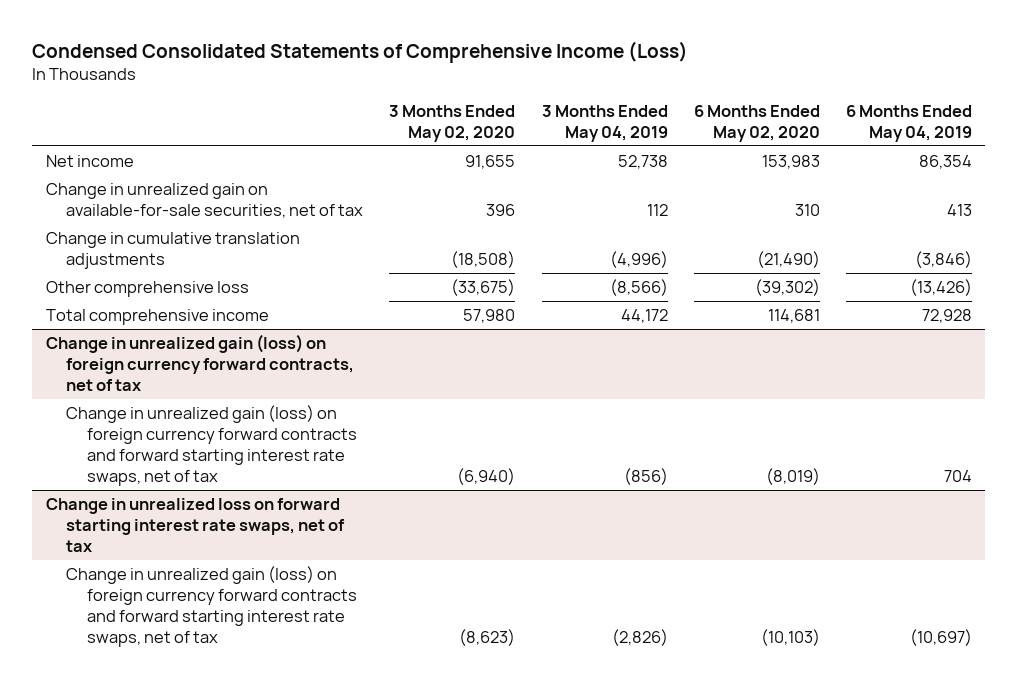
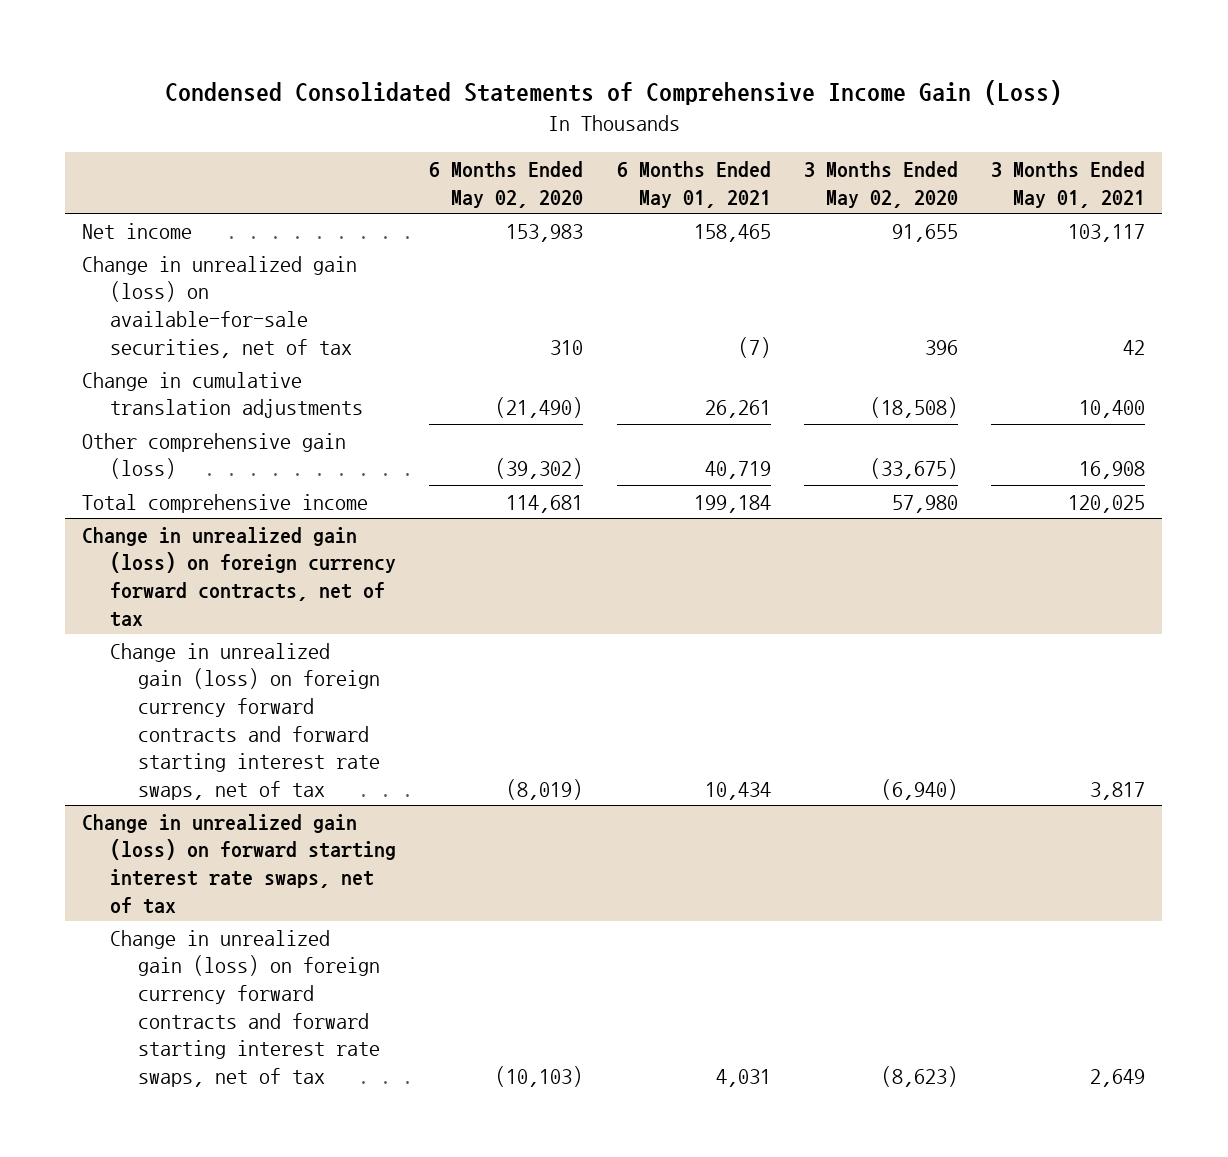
[32,41,689,64] Condensed Consolidated Statements of Comprehensive Income (Loss) -> [164,79,1062,105] Condensed Consolidated Statements of Comprehensive Income Gain (Loss)
[541,104,668,142] 3 Months Ended May 04, 2019 -> none
[846,104,973,142] 6 Months Ended May 04, 2019 -> none
none -> [616,160,771,208] 6 Months Ended May 01, 2021
none -> [991,160,1146,208] 3 Months Ended May 01, 2021
[45,183,364,219] Change in unrealized gain on available-for-sale securities, net of tax -> [82,255,358,358] Change in unrealized gain (loss) on available-for-sale securities, net of tax
[45,281,249,298] Other comprehensive loss -> [82,432,347,480] Other comprehensive gain (loss)
[45,498,346,553] Change in unrealized loss on forward starting interest rate swaps, net of tax -> [82,813,396,914] Change in unrealized gain (loss) on forward starting interest rate swaps, net of tax

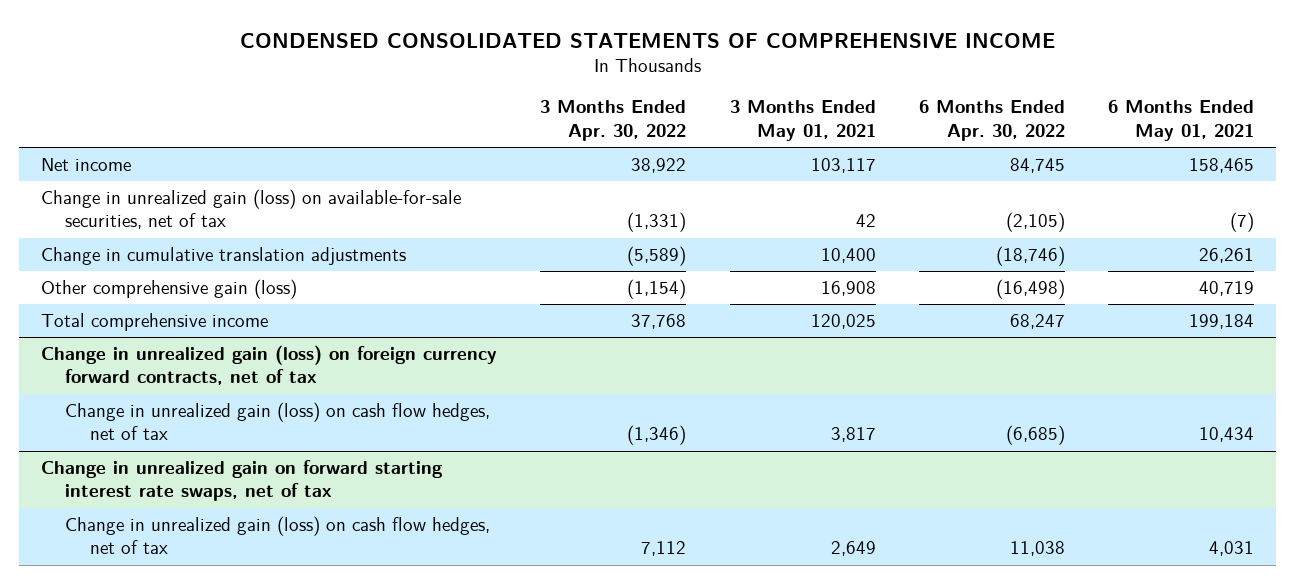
[164,79,1062,105] Condensed Consolidated Statements of Comprehensive Income Gain (Loss) -> [239,32,1055,49] CONDENSED CONSOLIDATED STATEMENTS OF COMPREHENSIVE INCOME
[429,160,584,208] 6 Months Ended May 02, 2020 -> none
[804,160,959,208] 3 Months Ended May 02, 2020 -> none
none -> [540,100,687,141] 3 Months Ended Apr. 30, 2022
none -> [918,100,1065,141] 6 Months Ended Apr. 30, 2022
[109,642,380,800] Change in unrealized gain (loss) on foreign currency forward contracts and forward starting interest rate swaps, net of tax -> [65,401,491,441] Change in unrealized gain (loss) on cash flow hedges, net of tax
[82,813,396,914] Change in unrealized gain (loss) on forward starting interest rate swaps, net of tax -> [40,459,443,502] Change in unrealized gain on forward starting interest rate swaps, net of tax
[109,929,380,1087] Change in unrealized gain (loss) on foreign currency forward contracts and forward starting interest rate swaps, net of tax -> [65,515,491,555] Change in unrealized gain (loss) on cash flow hedges, net of tax

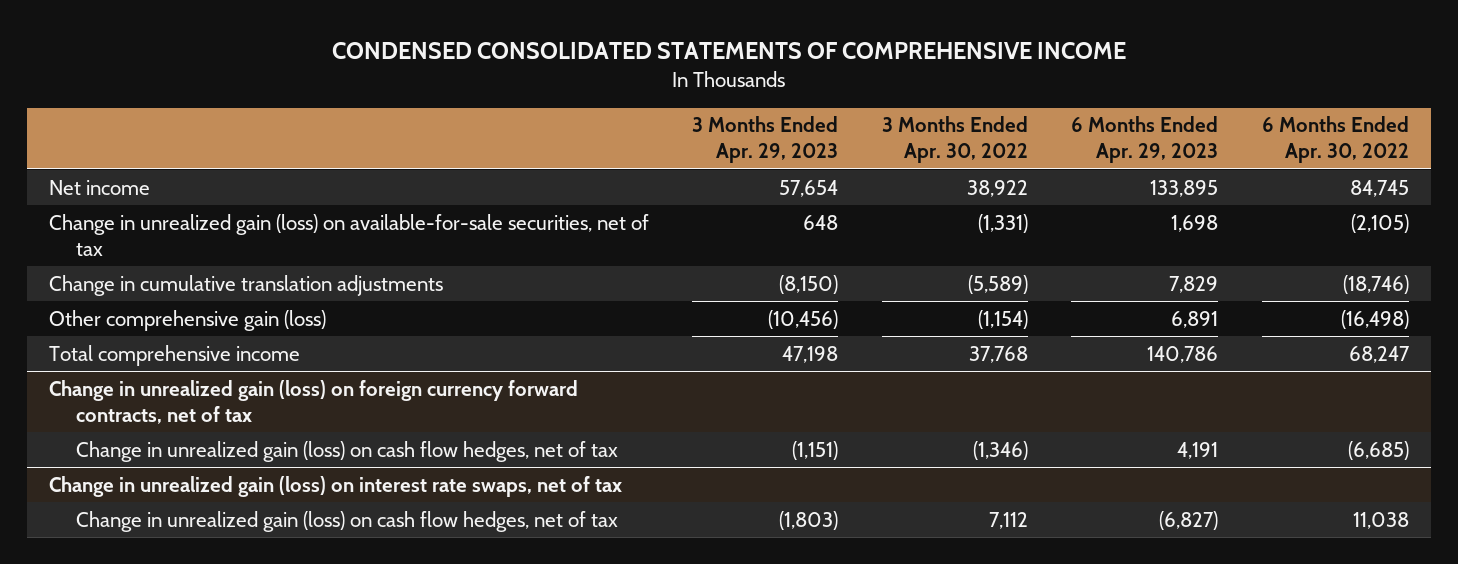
[729,100,876,141] 3 Months Ended May 01, 2021 -> none
[1108,100,1255,141] 6 Months Ended May 01, 2021 -> none
none -> [692,116,839,164] 3 Months Ended Apr. 29, 2023
none -> [1071,116,1219,164] 6 Months Ended Apr. 29, 2023
[40,459,443,502] Change in unrealized gain on forward starting interest rate swaps, net of tax -> [49,475,623,497] Change in unrealized gain (loss) on interest rate swaps, net of tax

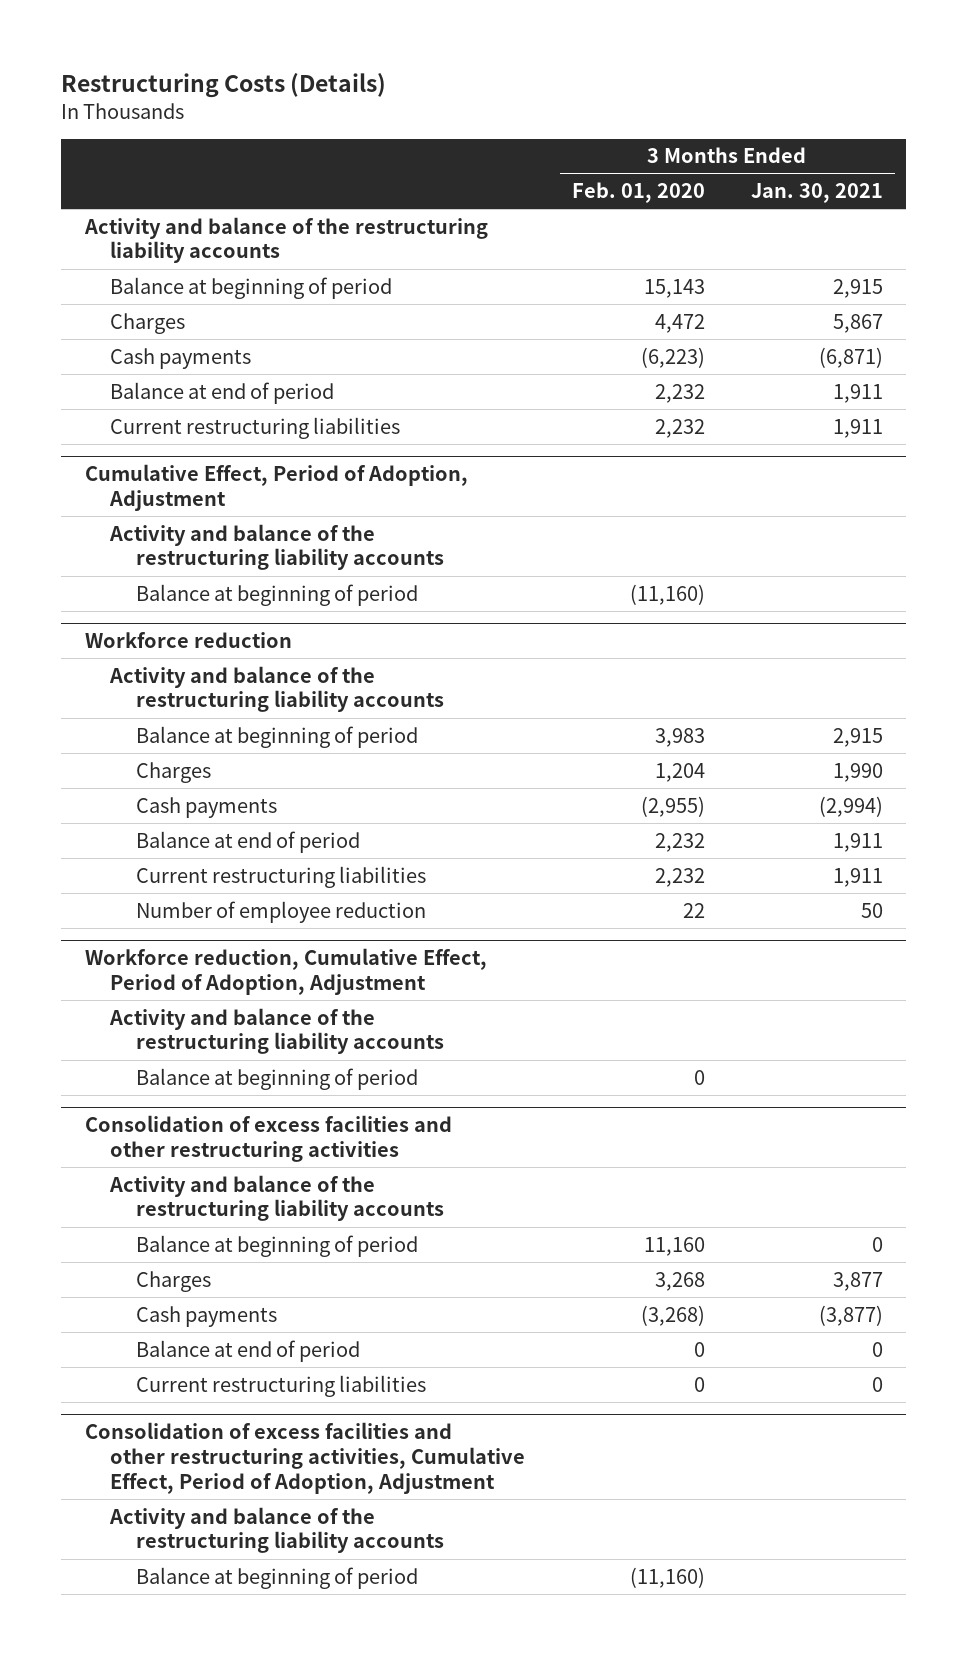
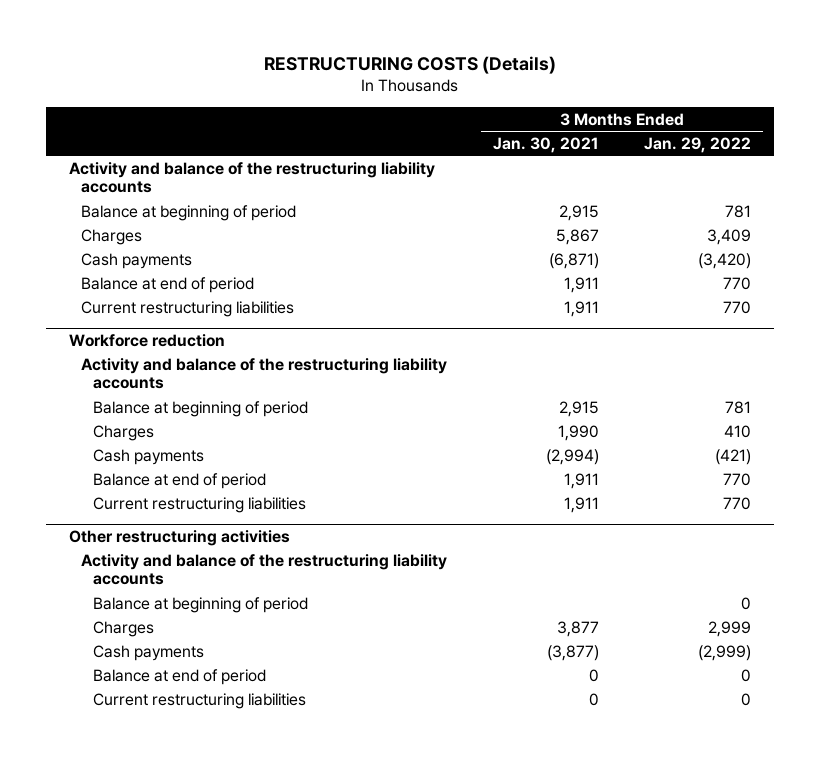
[61,73,387,99] Restructuring Costs (Details) -> [264,56,557,75] RESTRUCTURING COSTS (Details)
[571,182,705,204] Feb. 01, 2020 -> none
none -> [644,136,752,153] Jan. 29, 2022
[84,464,468,511] Cumulative Effect, Period of Adoption, Adjustment -> none
[109,523,444,571] Activity and balance of the restructuring liability accounts -> none
[135,583,418,606] Balance at beginning of period -> none
[135,900,426,923] Number of employee reduction -> none
[84,948,487,995] Workforce reduction, Cumulative Effect, Period of Adoption, Adjustment -> none
none -> [68,529,290,546] Other restructuring activities
[84,1115,452,1162] Consolidation of excess facilities and other restructuring activities -> none
[109,1174,444,1222] Activity and balance of the restructuring liability accounts -> none
[135,1234,418,1257] Balance at beginning of period -> none
[84,1422,526,1494] Consolidation of excess facilities and other restructuring activities, Cumulative Effect, Period of Adoption, Adjustment -> none
[109,1506,444,1554] Activity and balance of the restructuring liability accounts -> none
[135,1566,418,1589] Balance at beginning of period -> none

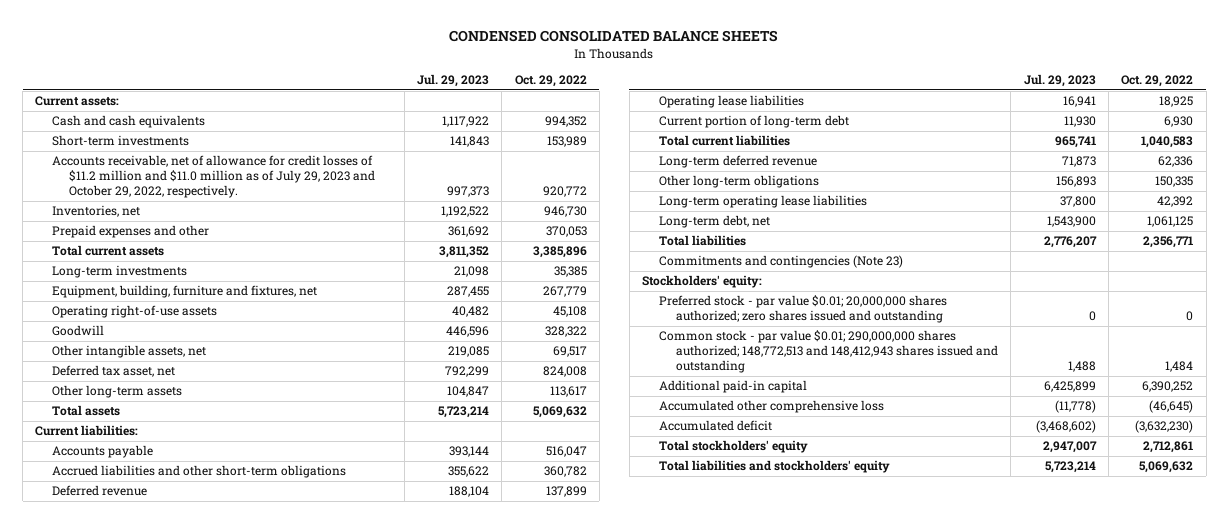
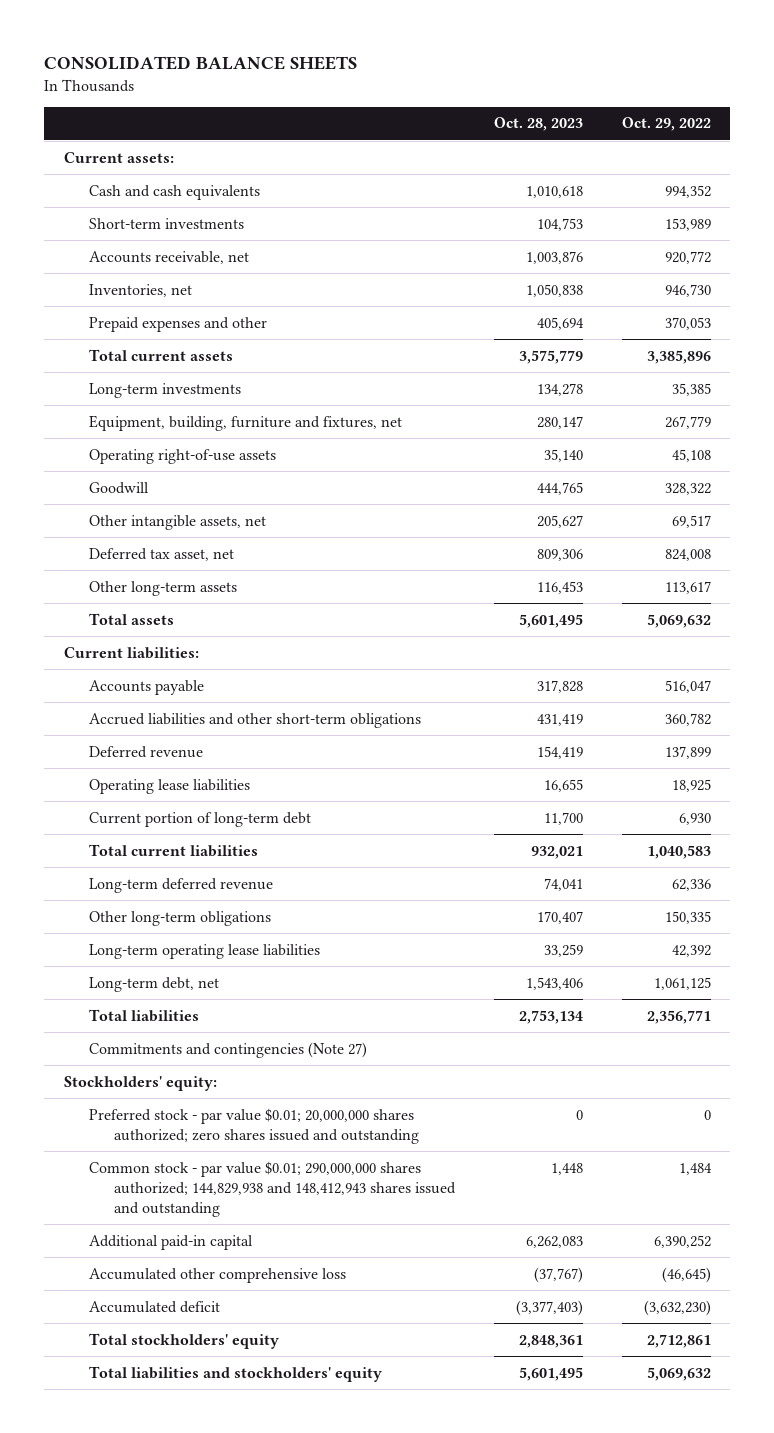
[449,30,779,43] CONDENSED CONSOLIDATED BALANCE SHEETS -> [44,56,358,71] CONSOLIDATED BALANCE SHEETS
[416,73,489,87] Jul. 29, 2023 -> none
none -> [493,117,583,132] Oct. 28, 2023
[52,155,376,199] Accounts receivable, net of allowance for credit losses of $11.2 million and $11.0 million as of July 29, 2023 and October 29, 2022, respectively. -> [88,250,249,264] Accounts receivable, net
[659,255,904,269] Commitments and contingencies (Note 23) -> [88,1041,367,1058] Commitments and contingencies (Note 27)
[659,330,999,374] Common stock - par value $0.01; 290,000,000 shares authorized; 148,772,513 and 148,412,943 shares issued and outstanding -> [88,1160,456,1218] Common stock - par value $0.01; 290,000,000 shares authorized; 144,829,938 and 148,412,943 shares issued and outstanding

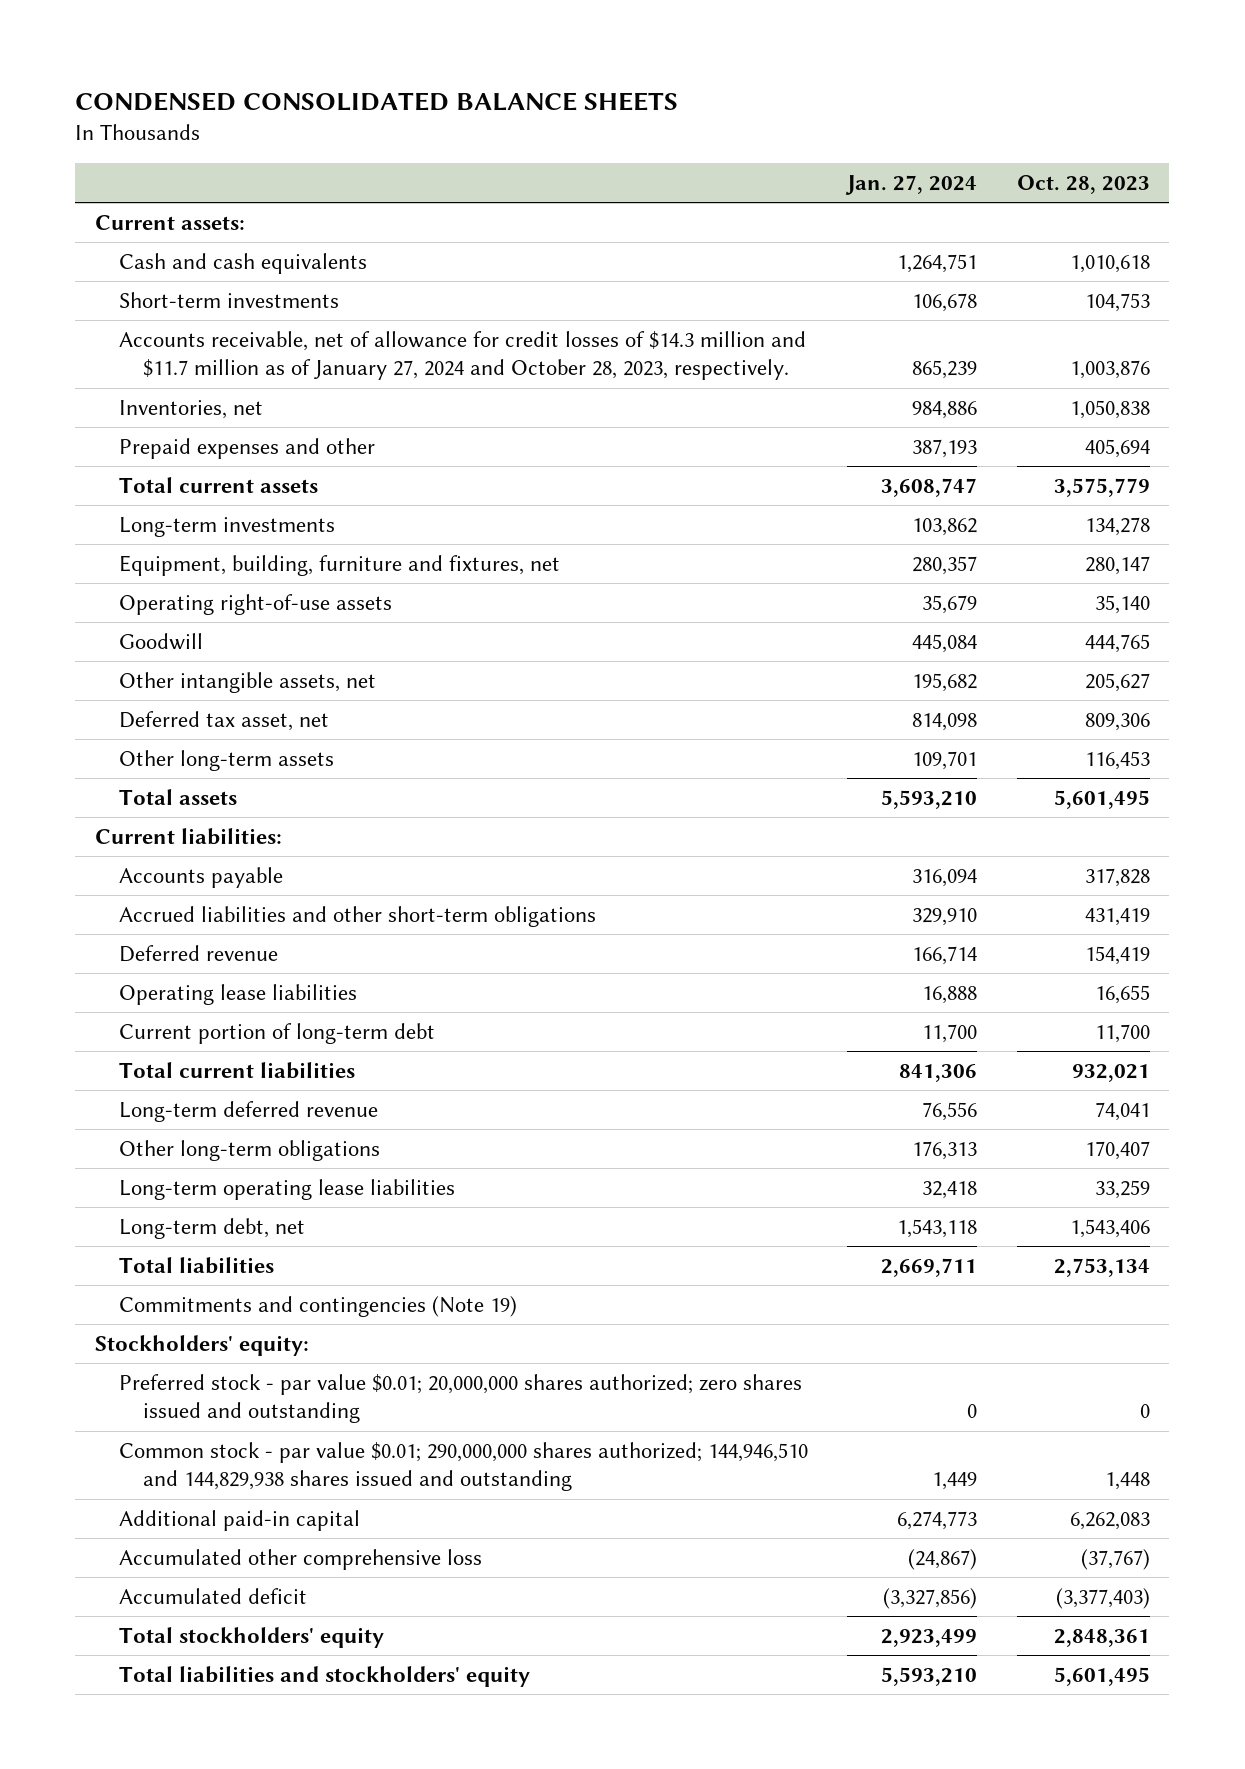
[44,56,358,71] CONSOLIDATED BALANCE SHEETS -> [75,92,679,112] CONDENSED CONSOLIDATED BALANCE SHEETS
[621,117,711,132] Oct. 29, 2022 -> none
none -> [845,174,978,195] Jan. 27, 2024
[88,250,249,264] Accounts receivable, net -> [118,330,806,381] Accounts receivable, net of allowance for credit losses of $14.3 million and $11.7 million as of January 27, 2024 and October 28, 2023, respectively.
[88,1041,367,1058] Commitments and contingencies (Note 27) -> [118,1295,517,1317] Commitments and contingencies (Note 19)
[88,1160,456,1218] Common stock - par value $0.01; 290,000,000 shares authorized; 144,829,938 and 148,412,943 shares issued and outstanding -> [118,1441,808,1492] Common stock - par value $0.01; 290,000,000 shares authorized; 144,946,510 and 144,829,938 shares issued and outstanding

